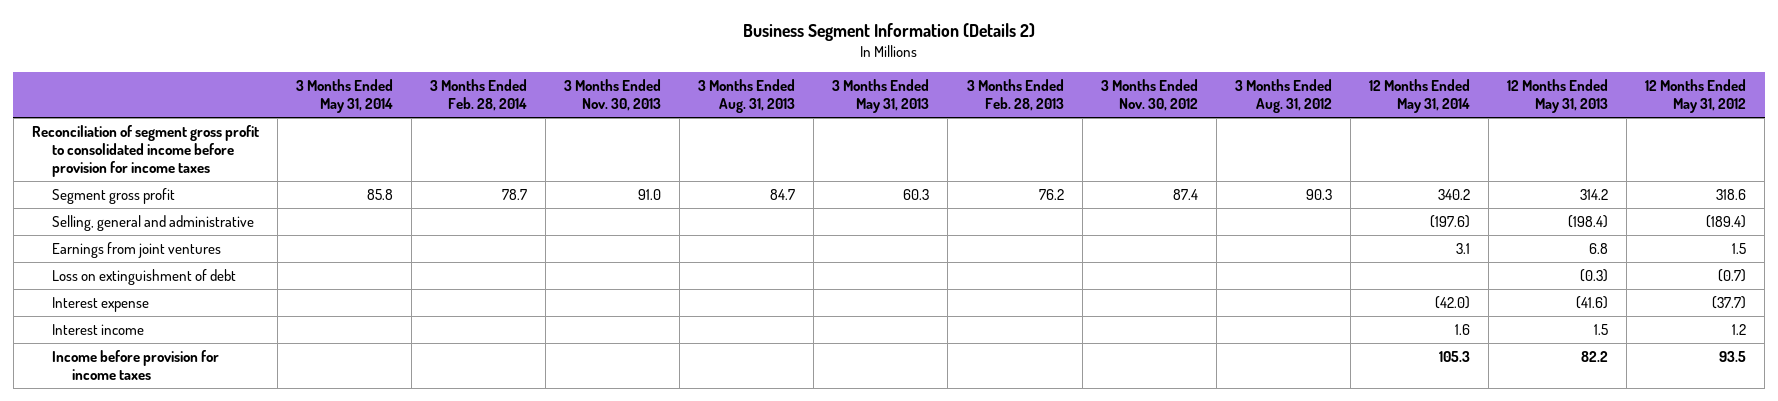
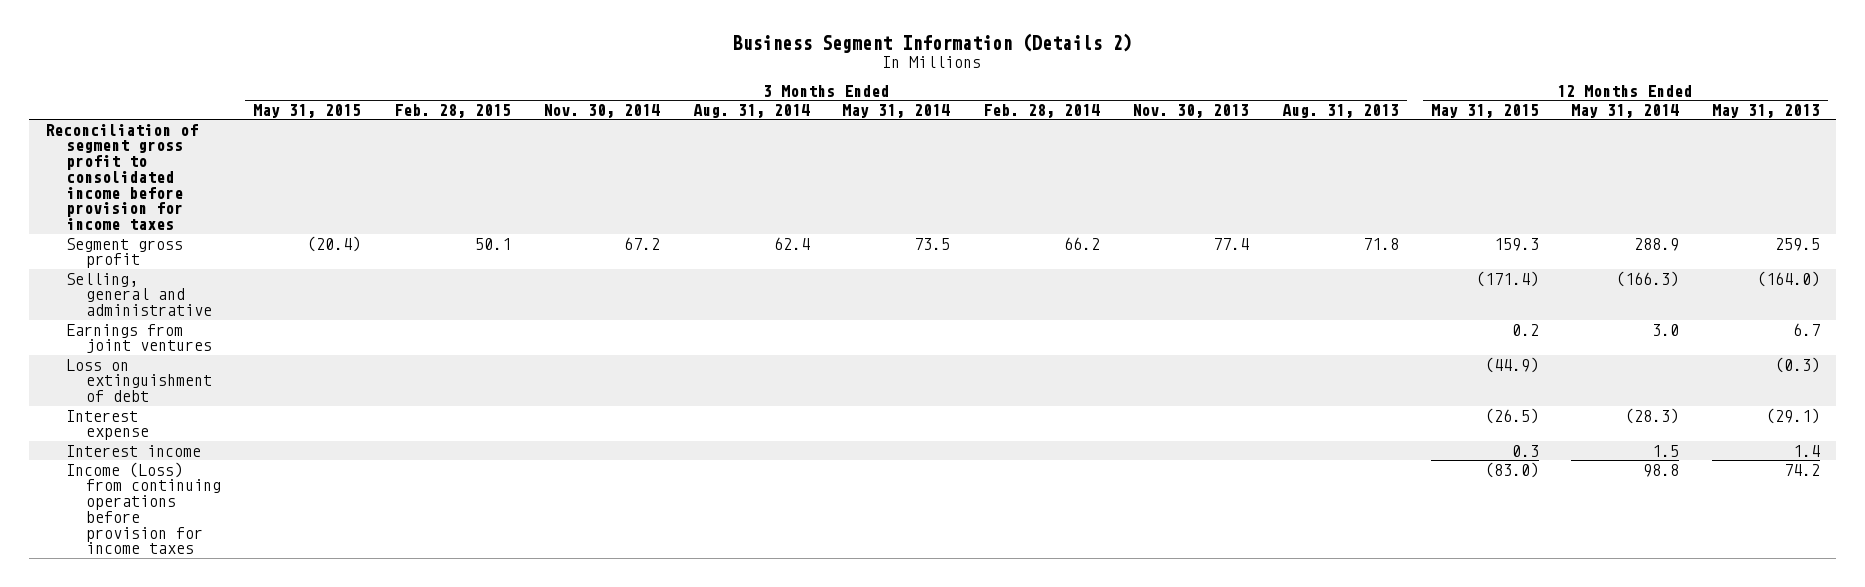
[832,79,930,114] 3 Months Ended May 31, 2013 -> none
[966,79,1064,112] 3 Months Ended Feb. 28, 2013 -> none
[1100,79,1198,112] 3 Months Ended Nov. 30, 2012 -> none
[1234,79,1332,114] 3 Months Ended Aug. 31, 2012 -> none
[1644,79,1746,114] 12 Months Ended May 31, 2012 -> none
none -> [253,103,362,118] May 31, 2015
none -> [393,103,511,118] Feb. 28, 2015
none -> [543,103,661,118] Nov. 30, 2014
none -> [692,103,810,118] Aug. 31, 2014
none -> [1431,103,1540,118] May 31, 2015
[367,188,394,200] 85.8 -> [914,237,951,250] 73.5
[502,188,528,200] 78.7 -> [1063,236,1100,250] 66.2
[638,188,662,200] 91.0 -> [1213,237,1250,250] 77.4
[770,188,796,200] 84.7 -> [1362,237,1399,250] 71.8
[1437,188,1470,200] 340.2 -> [1634,237,1680,251] 288.9
[1579,188,1608,200] 314.2 -> [1774,237,1820,251] 259.5
[1429,214,1470,228] (197.6) -> [1616,270,1680,287] (166.3)
[1567,214,1608,228] (198.4) -> [1756,270,1820,287] (164.0)
[1455,242,1470,254] 3.1 -> [1652,323,1680,336] 3.0
[1588,242,1608,254] 6.8 -> [1792,322,1820,336] 6.7
[1434,295,1470,309] (42.0) -> [1625,407,1680,424] (28.3)
[1575,295,1608,309] (41.6) -> [1765,407,1820,424] (29.1)
[1454,323,1470,335] 1.6 -> [1652,444,1680,457] 1.5
[1593,323,1608,335] 1.5 -> [1792,444,1820,457] 1.4
[52,349,220,380] Income before provision for income taxes -> [65,461,222,555] Income (Loss) from continuing operations before provision for income taxes
[1438,350,1470,362] 105.3 -> [1643,463,1680,477] 98.8
[1580,350,1608,362] 82.2 -> [1783,463,1820,476] 74.2

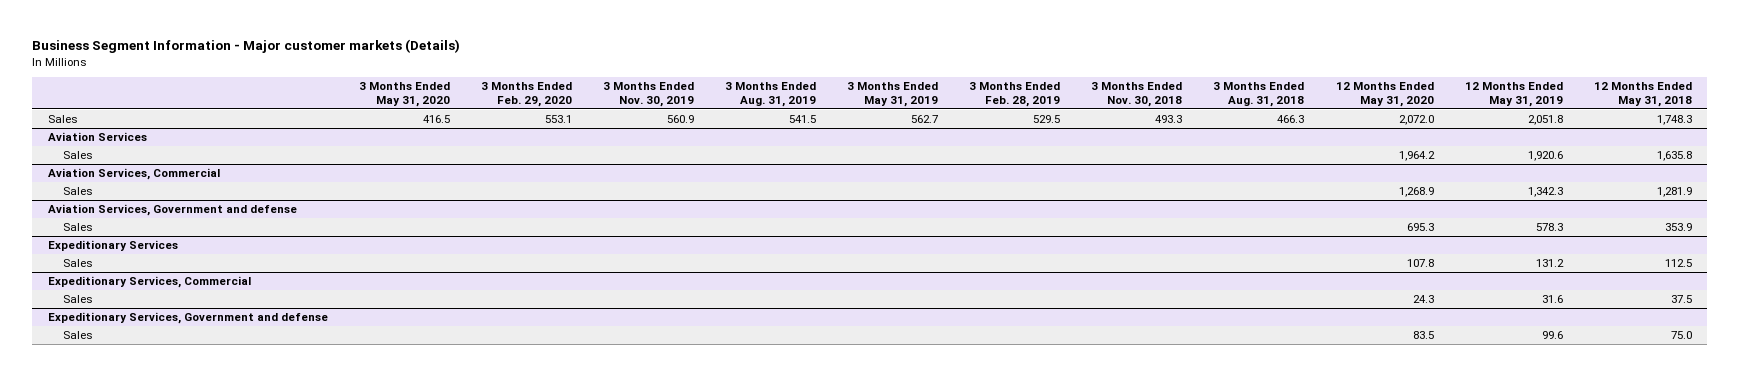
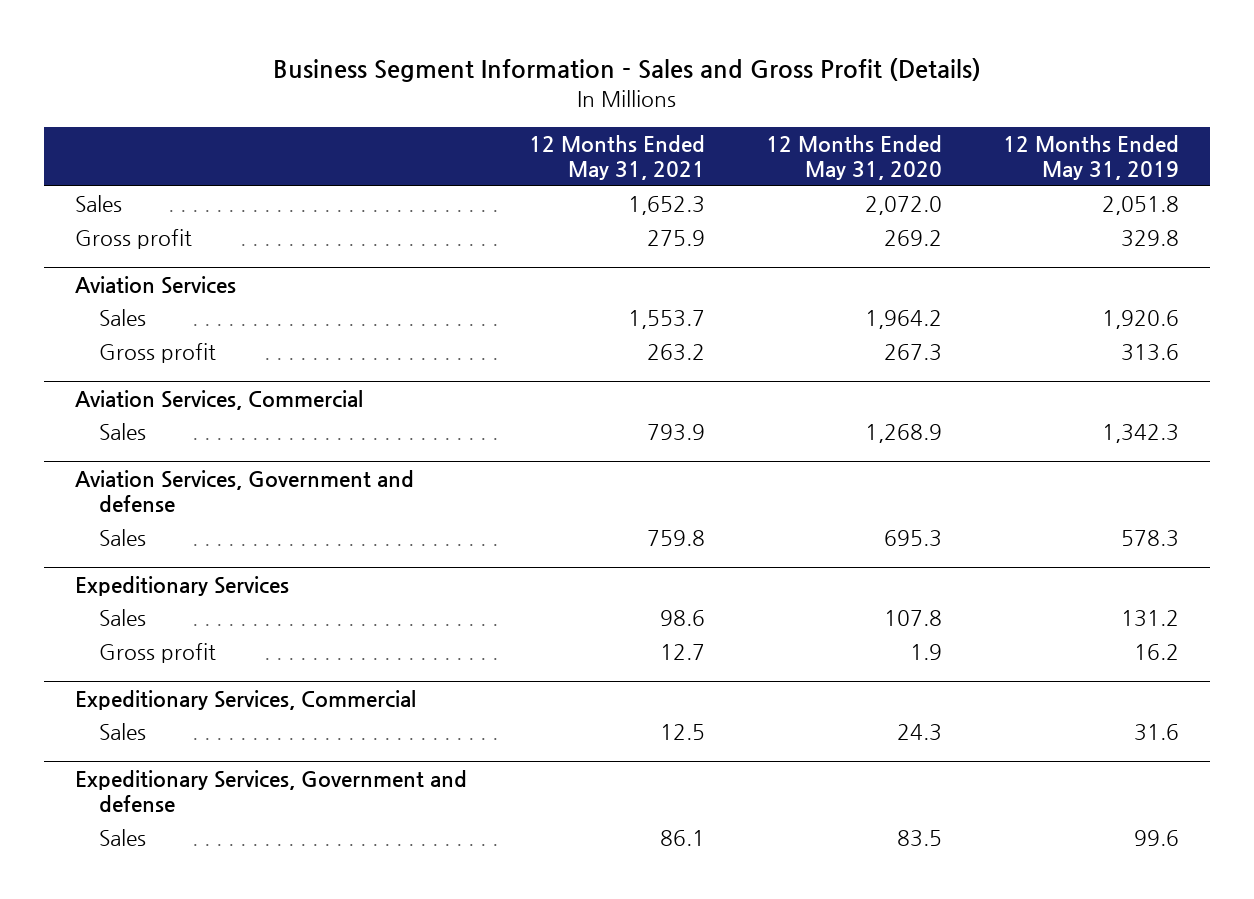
[32,38,461,53] Business Segment Information - Major customer markets (Details) -> [273,58,982,83] Business Segment Information - Sales and Gross Profit (Details)
[358,82,450,107] 3 Months Ended May 31, 2020 -> none
[480,82,572,107] 3 Months Ended Feb. 29, 2020 -> none
[602,82,694,107] 3 Months Ended Nov. 30, 2019 -> none
[725,82,817,107] 3 Months Ended Aug. 31, 2019 -> none
[847,82,939,107] 3 Months Ended May 31, 2019 -> none
[969,82,1061,107] 3 Months Ended Feb. 28, 2019 -> none
[1091,82,1183,107] 3 Months Ended Nov. 30, 2018 -> none
[1213,82,1305,107] 3 Months Ended Aug. 31, 2018 -> none
[1593,82,1692,107] 12 Months Ended May 31, 2018 -> none
none -> [528,134,705,181] 12 Months Ended May 31, 2021
none -> [75,229,193,250] Gross profit
none -> [99,343,217,364] Gross profit
none -> [99,643,217,664] Gross profit

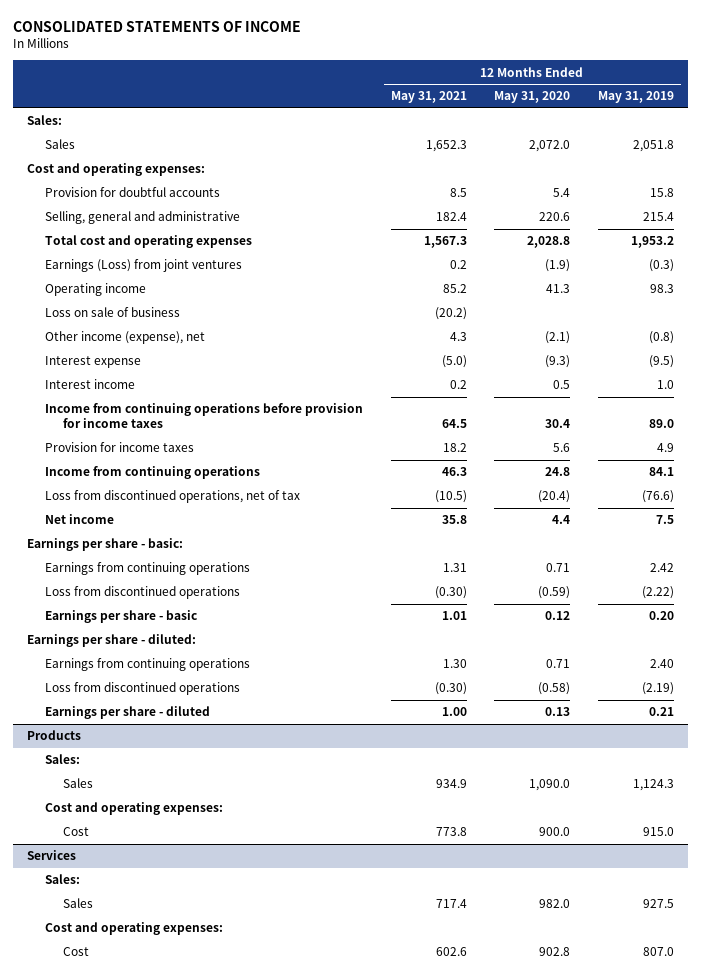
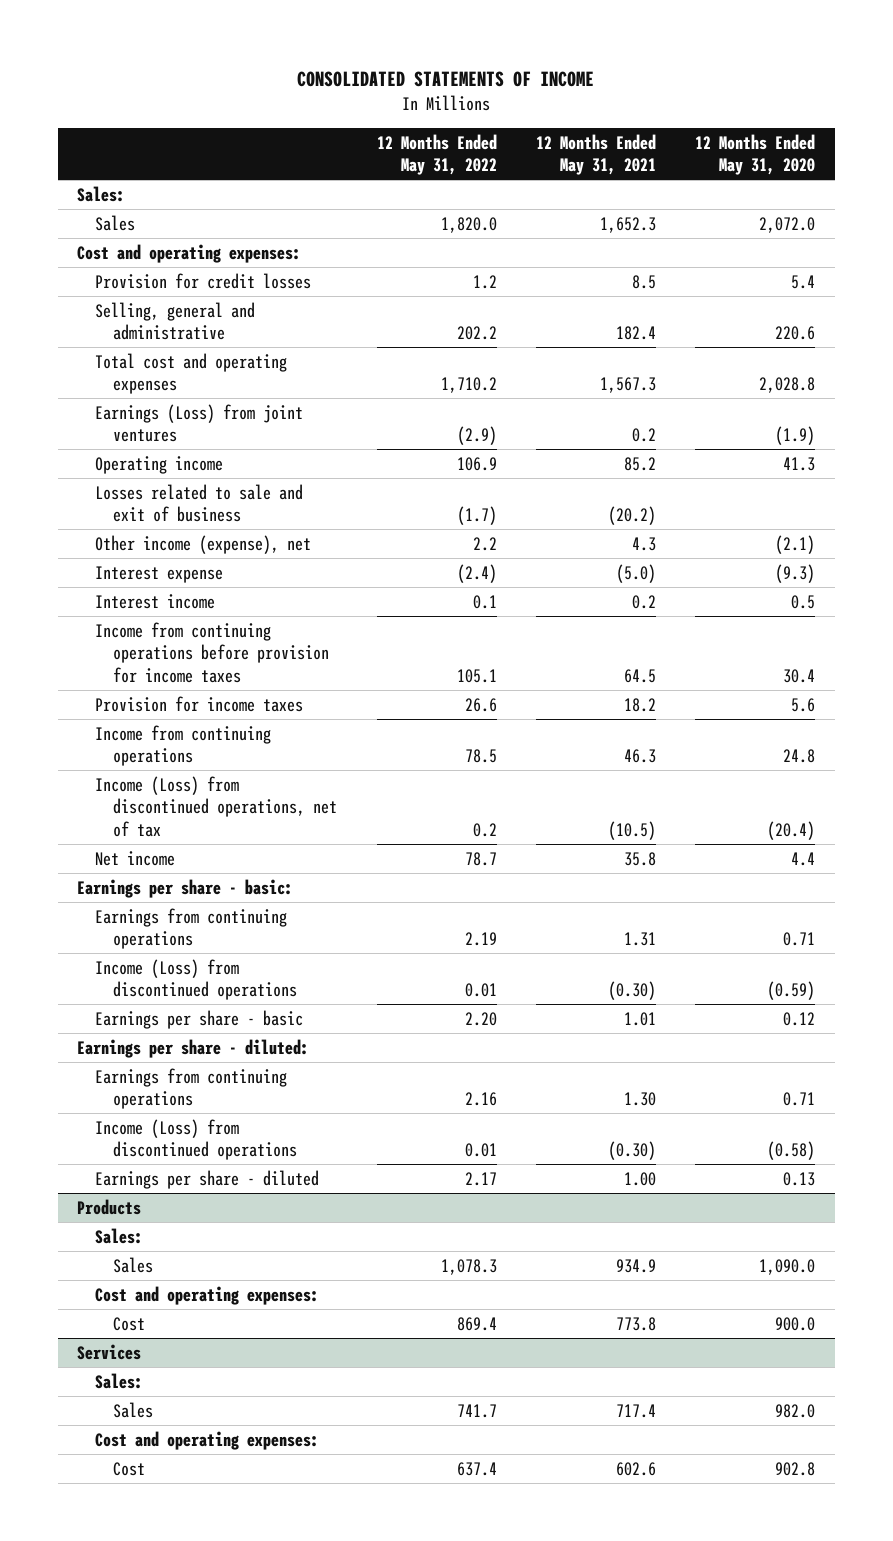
[598,91,675,104] May 31, 2019 -> none
none -> [376,133,497,176] 12 Months Ended May 31, 2022
[44,187,220,198] Provision for doubtful accounts -> [95,272,312,289] Provision for credit losses
[44,307,180,318] Loss on sale of business -> [95,483,304,523] Losses related to sale and exit of business
[44,490,300,504] Loss from discontinued operations, net of tax -> [95,775,338,837] Income (Loss) from discontinued operations, net of tax
[44,586,240,600] Loss from discontinued operations -> [95,958,298,1001] Income (Loss) from discontinued operations
[44,682,240,696] Loss from discontinued operations -> [95,1118,298,1161] Income (Loss) from discontinued operations

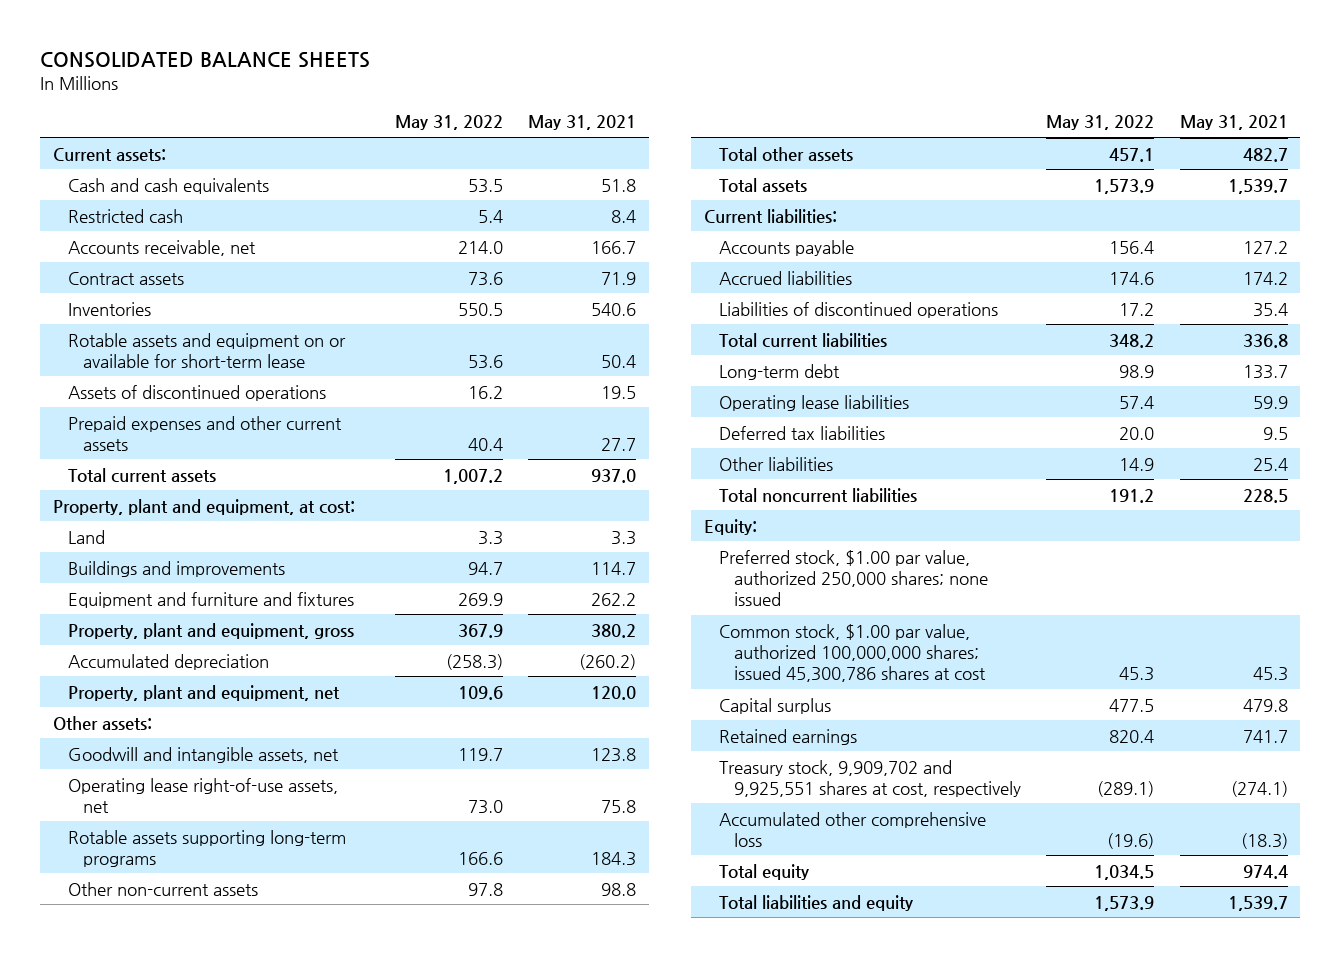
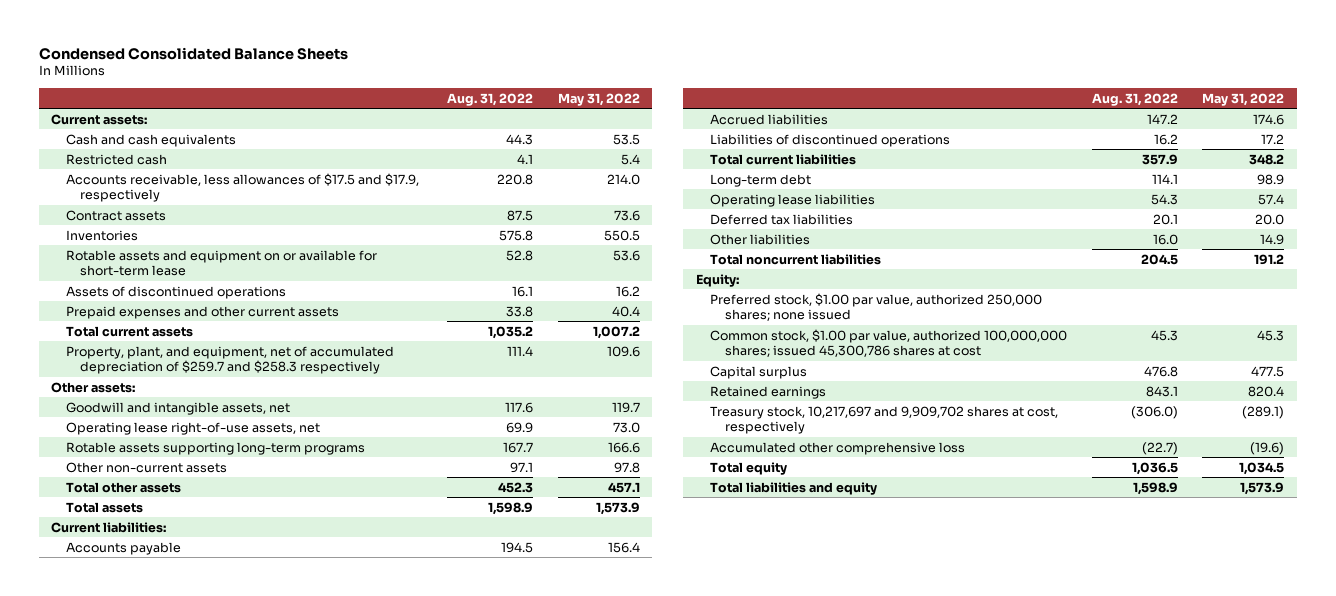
[40,52,371,69] CONSOLIDATED BALANCE SHEETS -> [39,46,349,60] Condensed Consolidated Balance Sheets
[528,115,637,131] May 31, 2021 -> none
none -> [447,92,534,106] Aug. 31, 2022
[67,239,256,256] Accounts receivable, net -> [65,172,419,203] Accounts receivable, less allowances of $17.5 and $17.9, respectively
[52,498,355,515] Property, plant and equipment, at cost: -> none
[67,529,105,544] Land -> none
[67,560,285,577] Buildings and improvements -> none
[67,591,354,608] Equipment and furniture and fixtures -> none
[67,622,354,639] Property, plant and equipment, gross -> none
[67,653,269,670] Accumulated depreciation -> none
[67,684,340,701] Property, plant and equipment, net -> [65,345,394,375] Property, plant, and equipment, net of accumulated depreciation of $259.7 and $258.3 respectively
[719,759,1022,797] Treasury stock, 9,909,702 and 9,925,551 shares at cost, respectively -> [710,405,1059,435] Treasury stock, 10,217,697 and 9,909,702 shares at cost, respectively

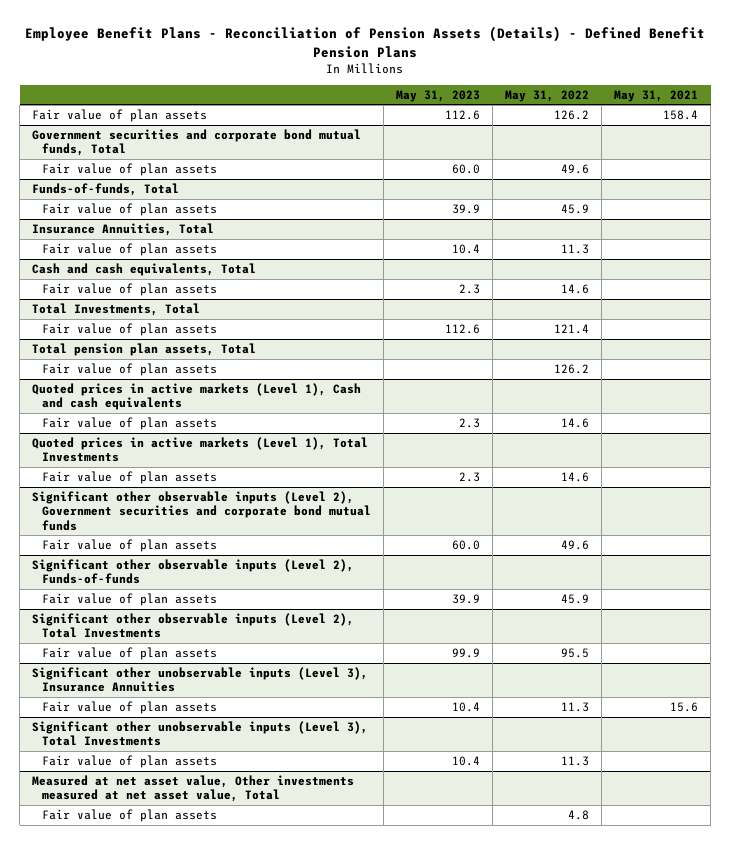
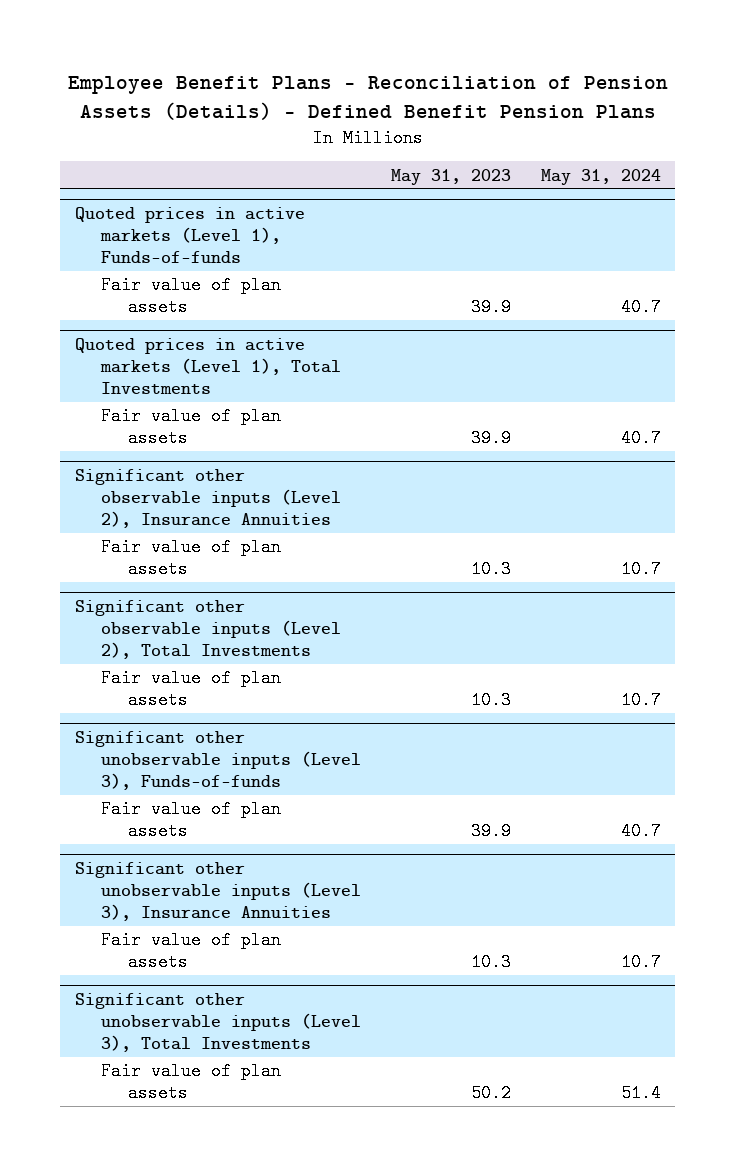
[505,89,590,102] May 31, 2022 -> none
[614,89,699,102] May 31, 2021 -> none
none -> [540,168,661,185] May 31, 2024
[32,108,208,122] Fair value of plan assets -> none
[32,128,362,157] Government securities and corporate bond mutual funds, Total -> none
[41,162,217,176] Fair value of plan assets -> none
[32,182,180,196] Funds-of-funds, Total -> none
none -> [75,207,306,263] Quoted prices in active markets (Level 1), Funds-of-funds
[32,222,215,236] Insurance Annuities, Total -> none
[41,242,217,256] Fair value of plan assets -> none
[32,262,257,276] Cash and cash equivalents, Total -> none
[41,282,217,296] Fair value of plan assets -> none
[32,302,201,316] Total Investments, Total -> none
[41,322,217,336] Fair value of plan assets -> none
[32,342,257,356] Total pension plan assets, Total -> none
[41,362,217,376] Fair value of plan assets -> none
[32,382,362,411] Quoted prices in active markets (Level 1), Cash and cash equivalents -> none
[41,416,217,430] Fair value of plan assets -> none
[41,470,217,484] Fair value of plan assets -> none
[32,490,371,531] Significant other observable inputs (Level 2), Government securities and corporate bond mutual funds -> none
[41,538,217,552] Fair value of plan assets -> none
[32,558,355,585] Significant other observable inputs (Level 2), Funds-of-funds -> none
none -> [75,469,342,528] Significant other observable inputs (Level 2), Insurance Annuities
none -> [101,538,282,578] Fair value of plan assets
[452,647,481,658] 99.9 -> [471,690,512,709] 10.3
none -> [75,731,362,790] Significant other unobservable inputs (Level 3), Funds-of-funds
none -> [101,800,282,840] Fair value of plan assets
[452,701,481,712] 10.4 -> [471,952,512,971] 10.3
[32,774,355,803] Measured at net asset value, Other investments measured at net asset value, Total -> none
[41,808,217,822] Fair value of plan assets -> none
[452,755,481,766] 10.4 -> [471,1083,512,1102] 50.2

